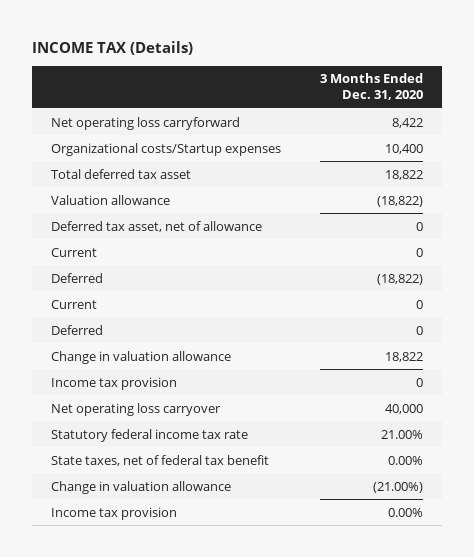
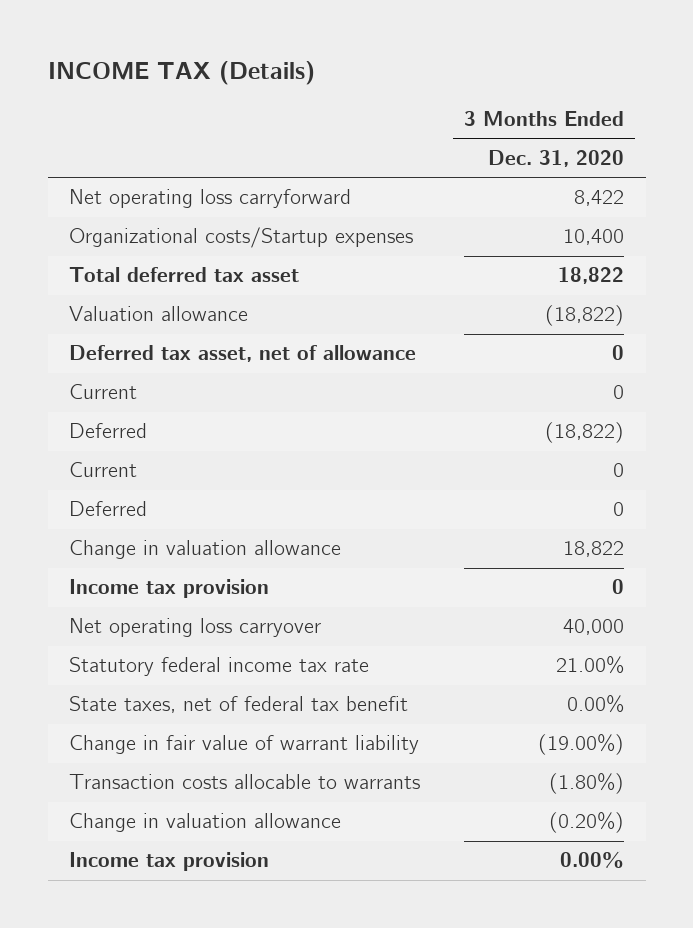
none -> [69,735,420,755] Change in fair value of warrant liability
none -> [69,774,421,790] Transaction costs allocable to warrants
[372,481,423,493] (21.00%) -> [548,812,624,834] (0.20%)

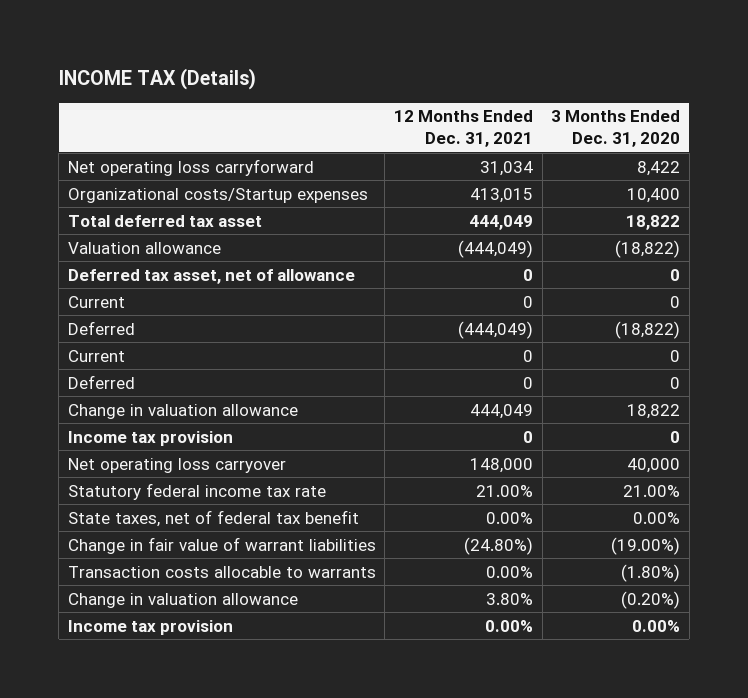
none -> [393,110,533,148] 12 Months Ended Dec. 31, 2021
[69,735,420,755] Change in fair value of warrant liability -> [67,536,376,554] Change in fair value of warrant liabilities

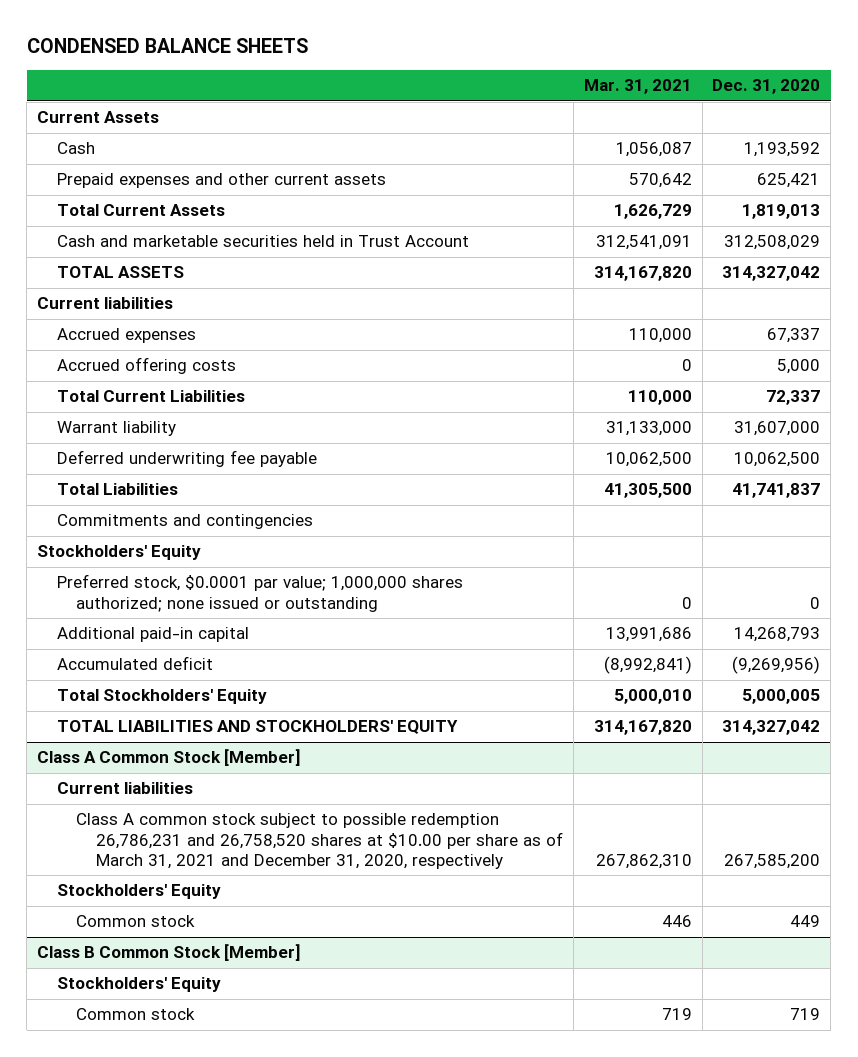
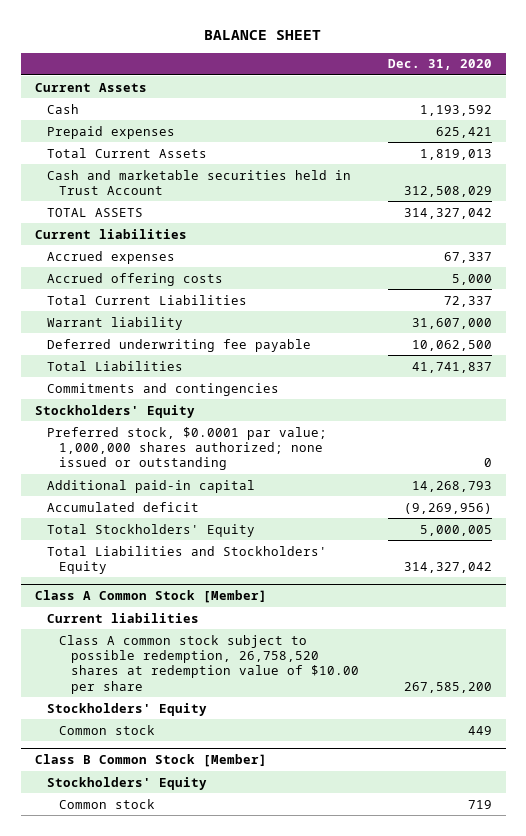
[26,38,308,54] CONDENSED BALANCE SHEETS -> [204,30,322,41] BALANCE SHEET
[583,79,692,95] Mar. 31, 2021 -> none
[56,173,386,189] Prepaid expenses and other current assets -> [46,125,175,139] Prepaid expenses
[56,720,458,735] TOTAL LIABILITIES AND STOCKHOLDERS' EQUITY -> [46,545,327,574] Total Liabilities and Stockholders' Equity
[76,813,563,869] Class A common stock subject to possible redemption 26,786,231 and 26,758,520 shares at $10.00 per share as of March 31, 2021 and December 31, 2020, respectively -> [59,634,360,694] Class A common stock subject to possible redemption, 26,758,520 shares at redemption value of $10.00 per share

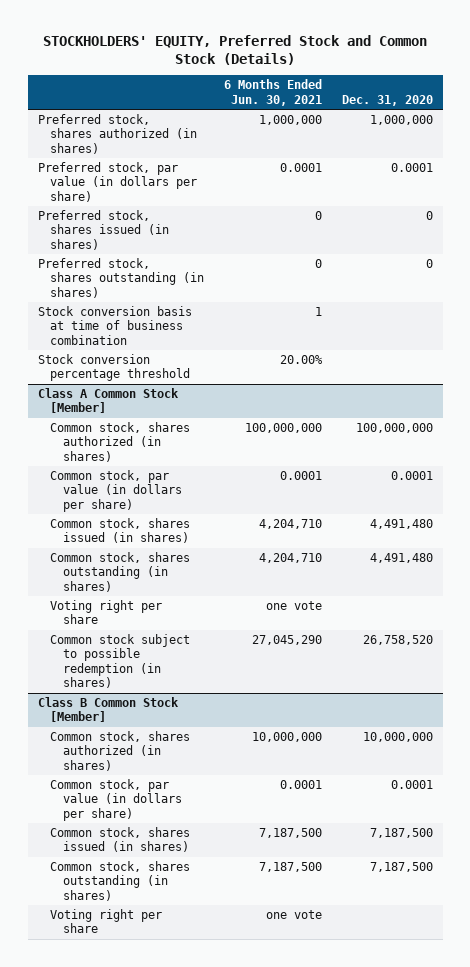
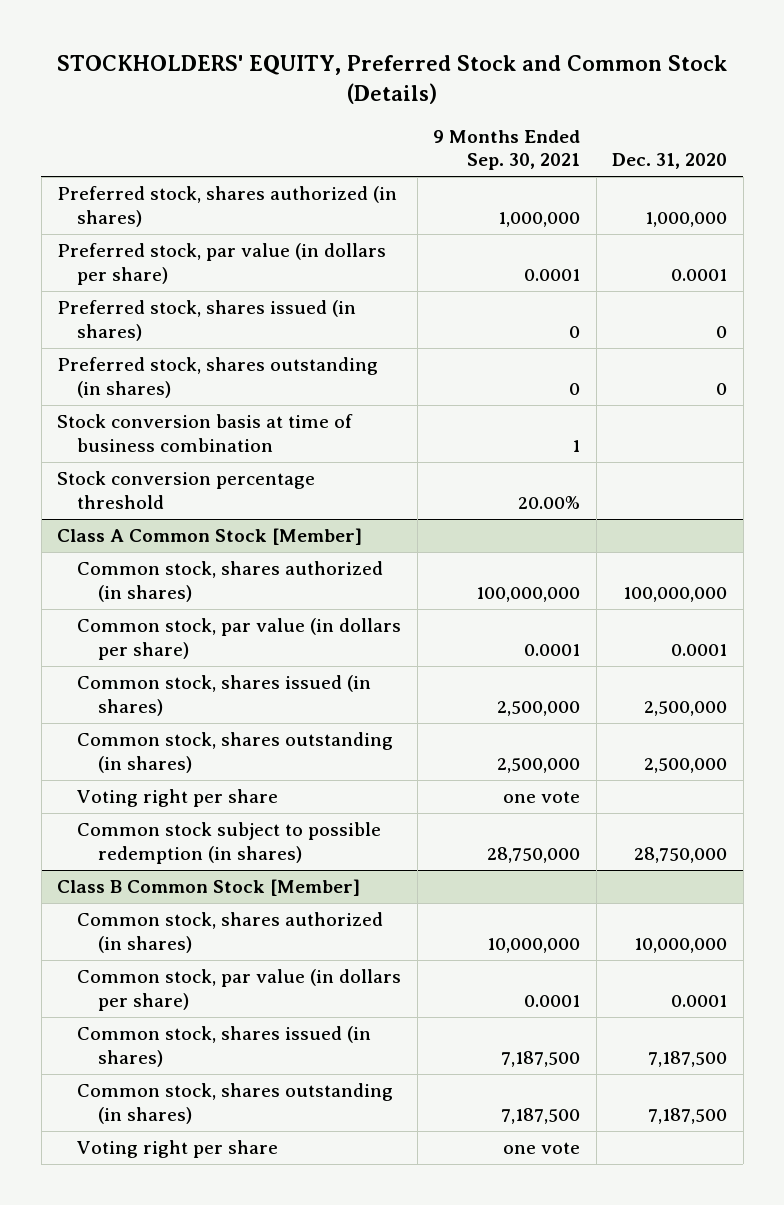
[223,79,322,106] 6 Months Ended Jun. 30, 2021 -> none
none -> [433,130,581,171] 9 Months Ended Sep. 30, 2021
[369,519,433,530] 4,491,480 -> [644,700,728,716] 2,500,000
[369,553,433,564] 4,491,480 -> [644,757,728,773] 2,500,000
[362,635,433,646] 26,758,520 -> [634,846,728,863] 28,750,000

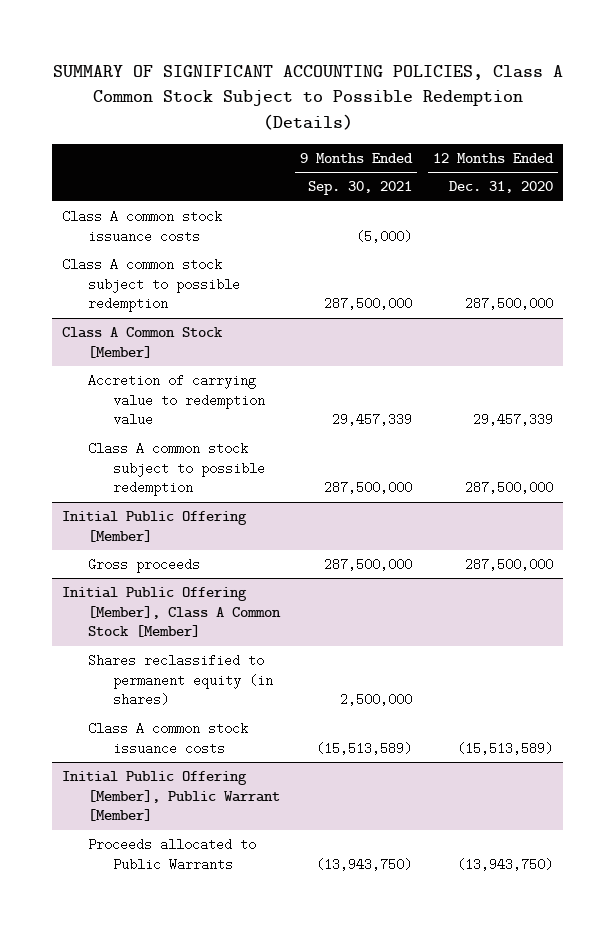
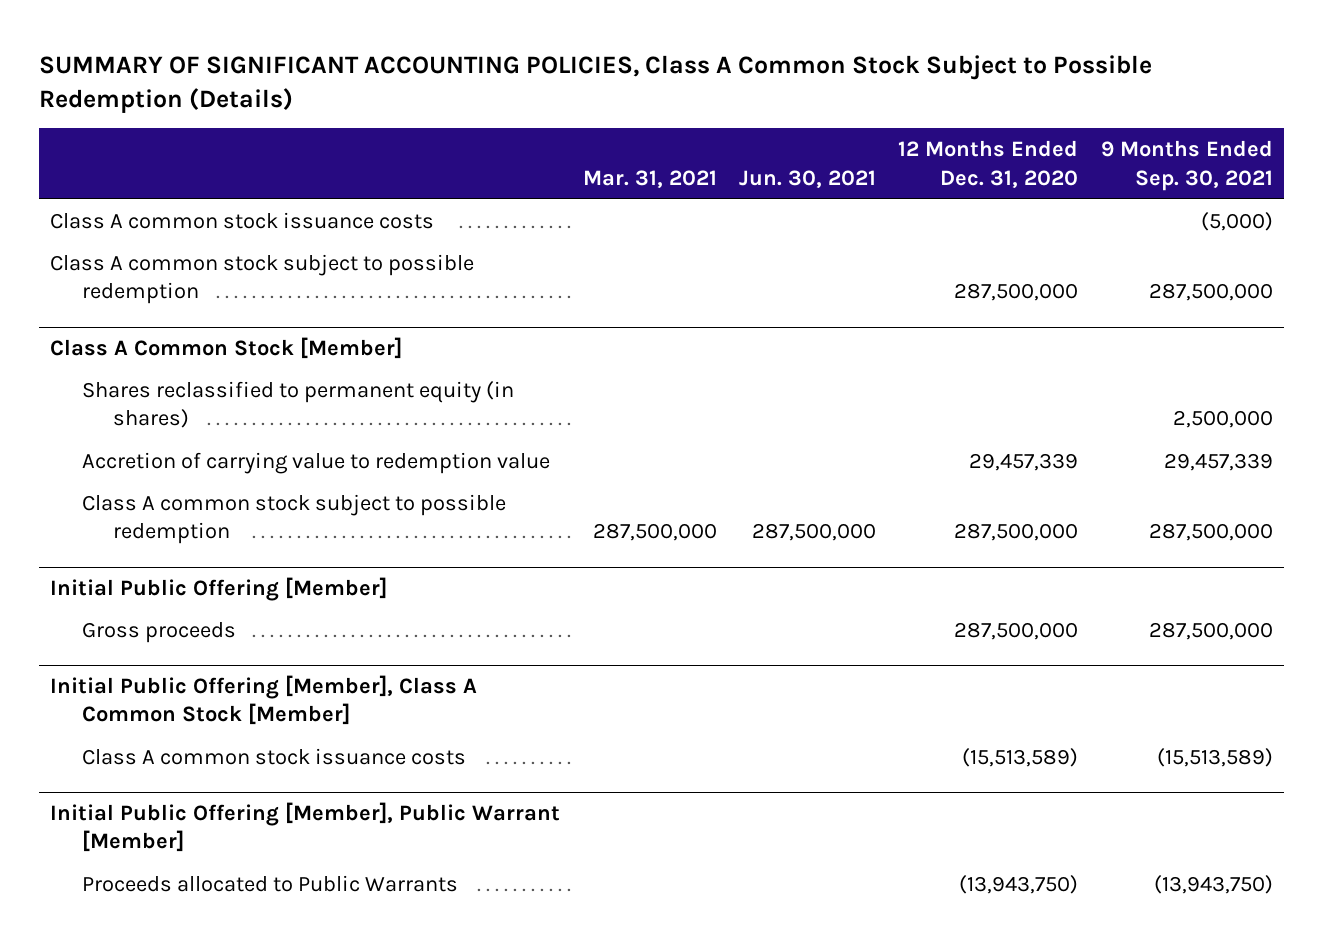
none -> [582,169,717,188] Mar. 31, 2021
none -> [738,169,876,188] Jun. 30, 2021
none -> [81,381,514,429] Shares reclassified to permanent equity (in shares)
[87,654,274,707] Shares reclassified to permanent equity (in shares) -> none

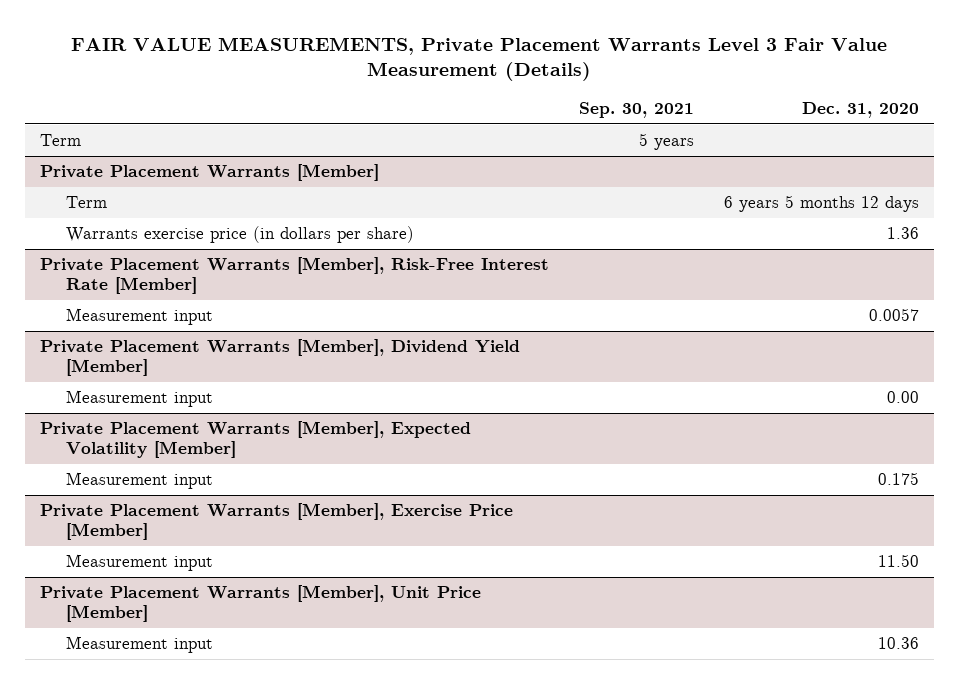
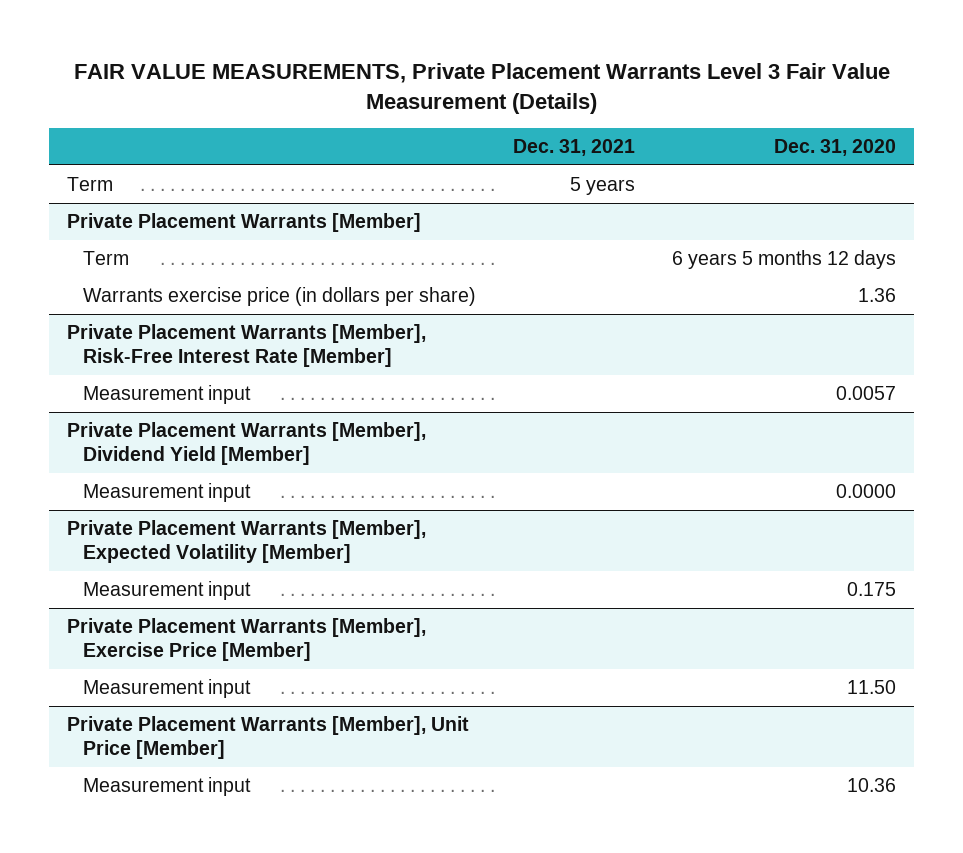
[578,101,694,118] Sep. 30, 2021 -> none
none -> [512,138,635,156] Dec. 31, 2021
[886,391,919,404] 0.00 -> [835,484,896,499] 0.0000

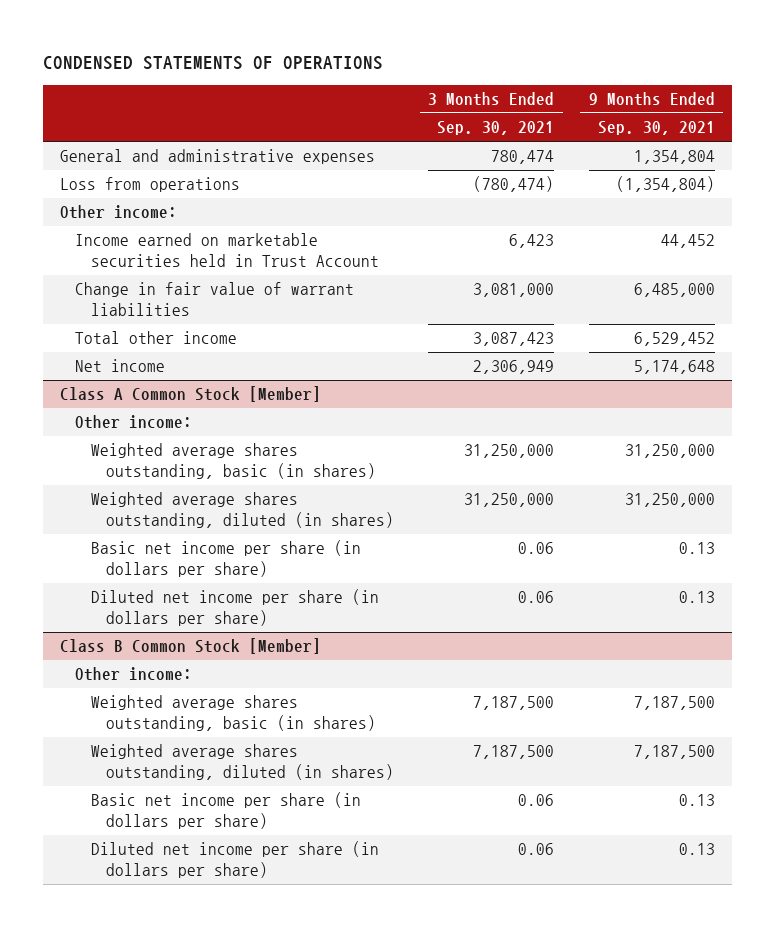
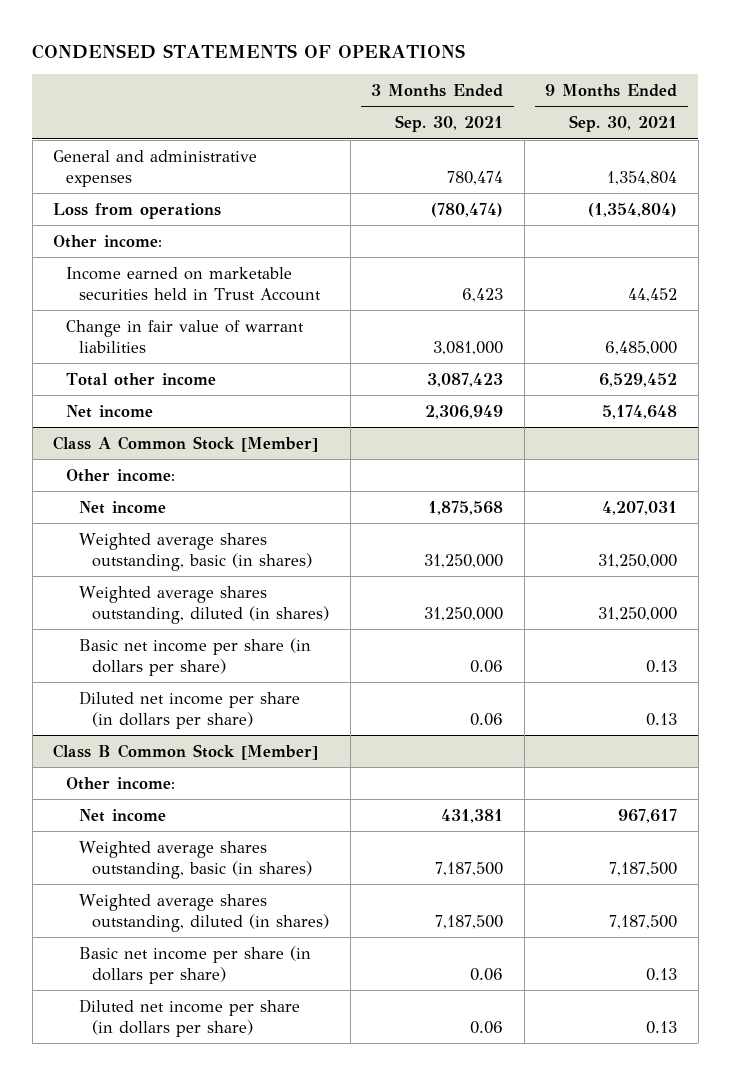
none -> [79,500,167,514] Net income
none -> [79,808,167,822] Net income

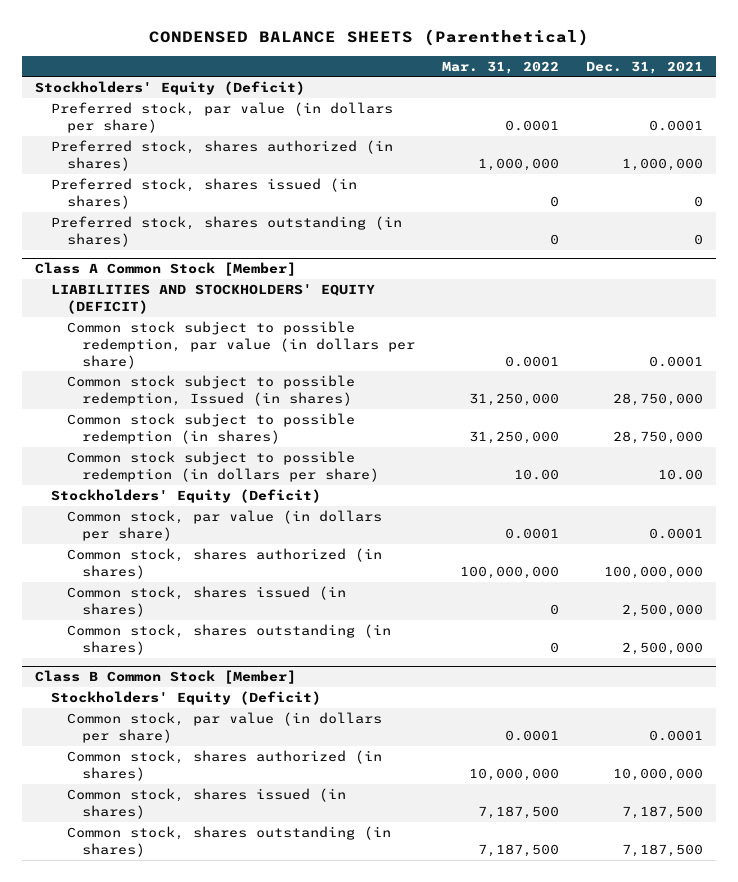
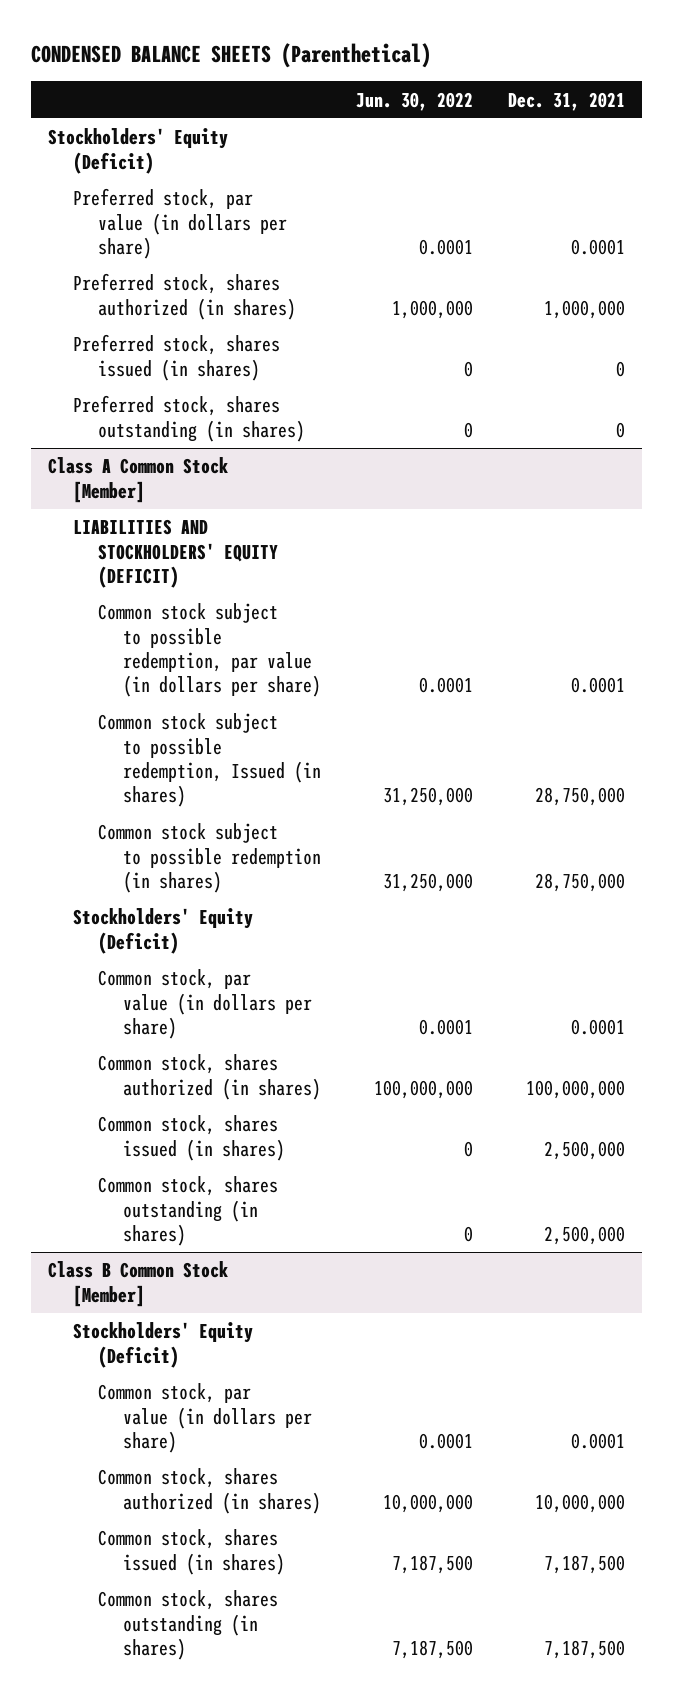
[441,60,559,74] Mar. 31, 2022 -> none
none -> [355,91,473,111] Jun. 30, 2022
[66,451,380,482] Common stock subject to possible redemption (in dollars per share) -> none

